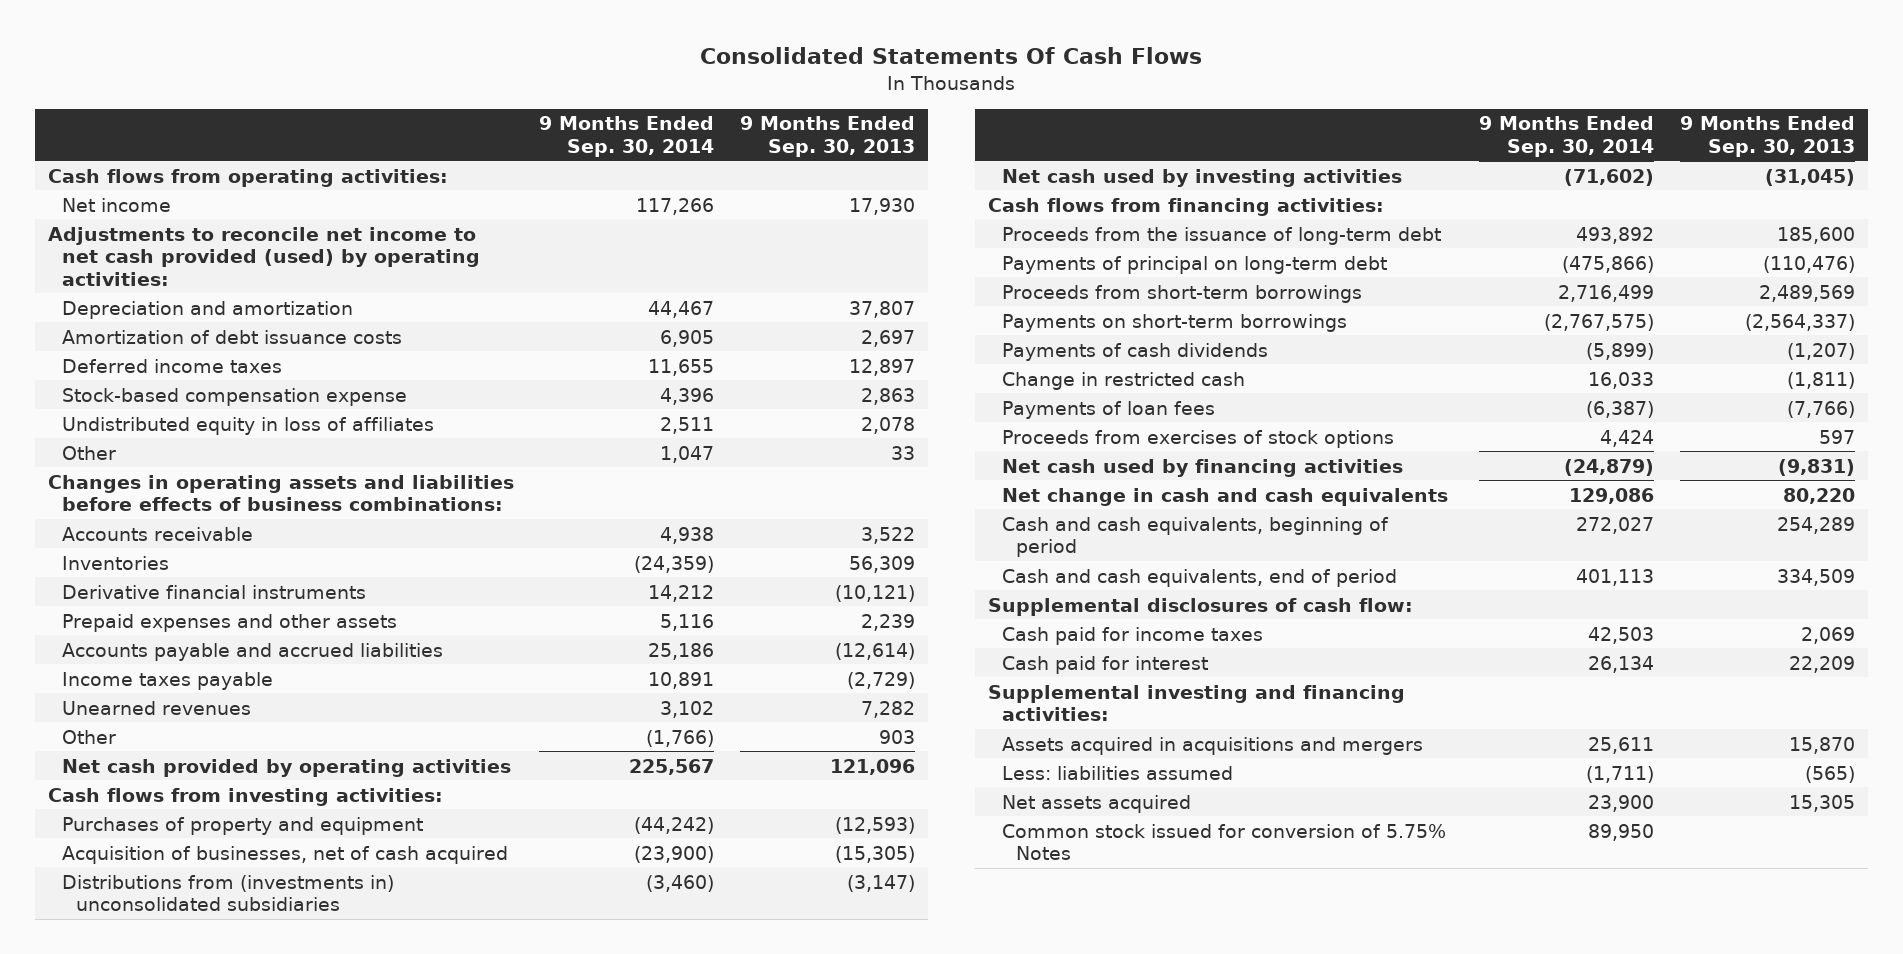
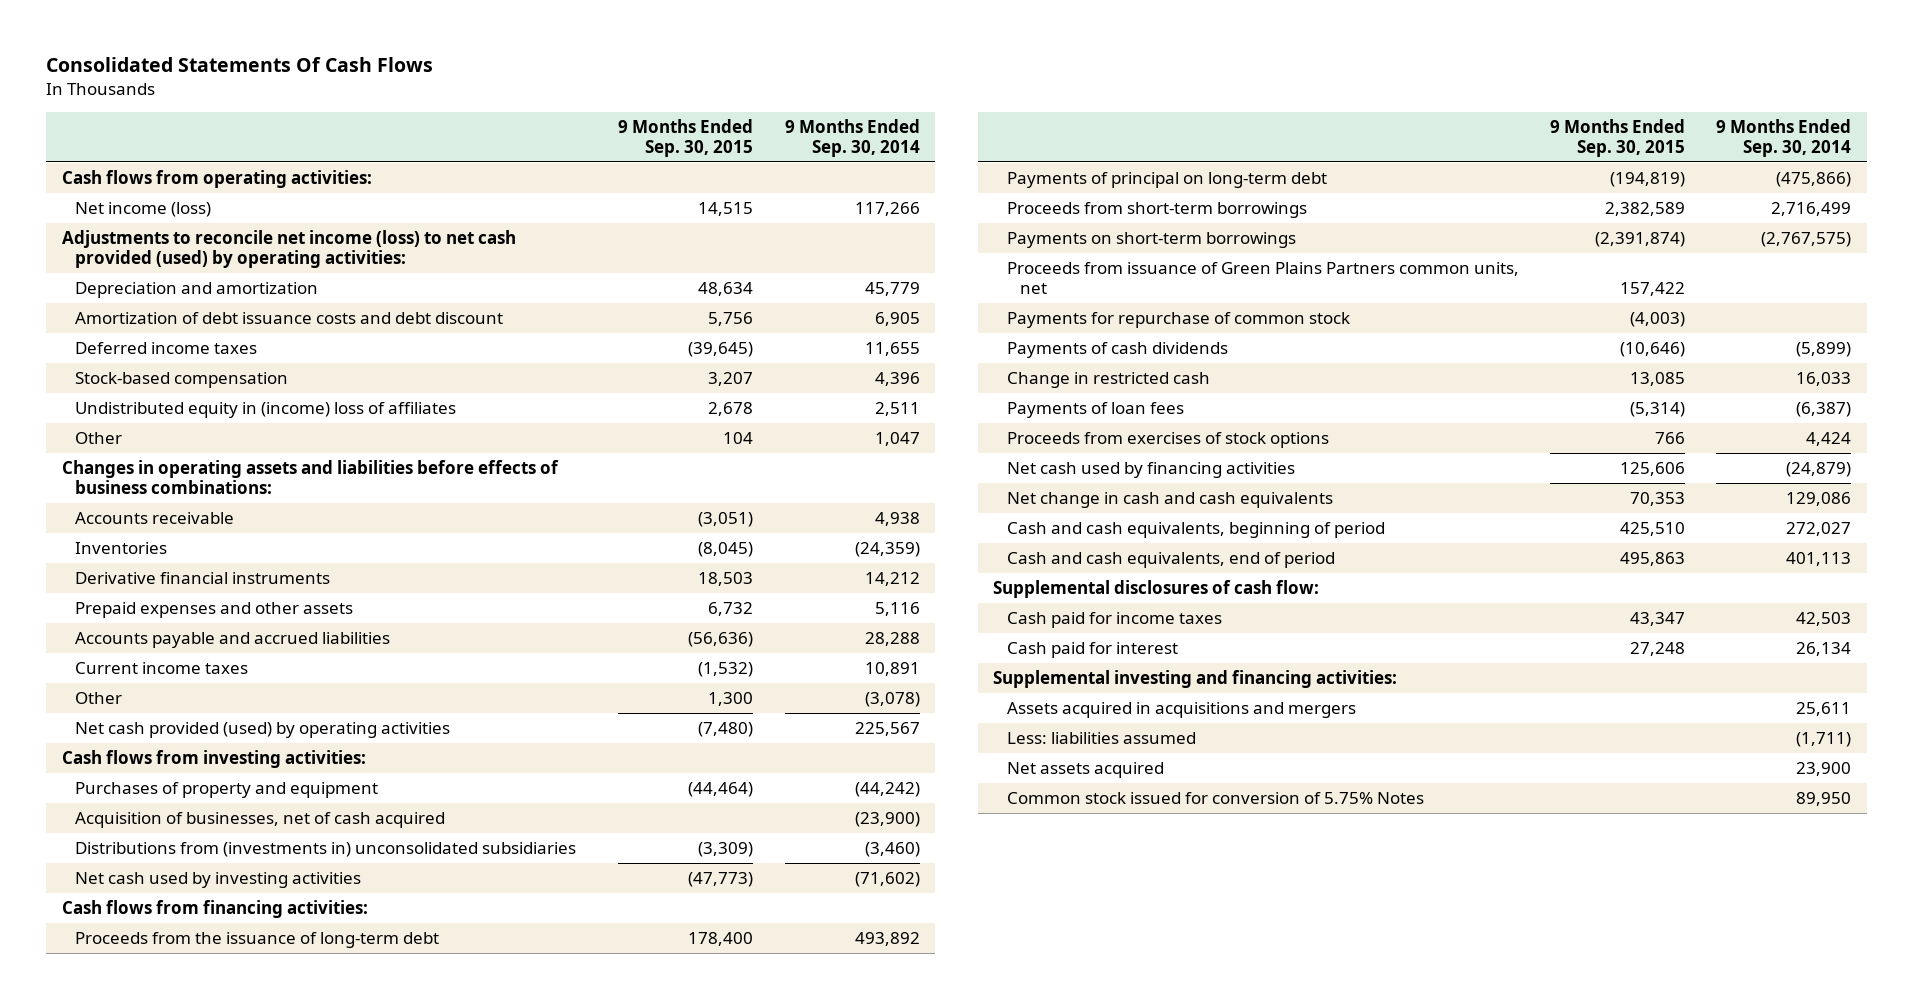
[739,116,915,157] 9 Months Ended Sep. 30, 2013 -> none
none -> [618,118,754,157] 9 Months Ended Sep. 30, 2015
[61,197,171,212] Net income -> [75,201,212,217] Net income (loss)
[47,226,480,286] Adjustments to reconcile net income to net cash provided (used) by operating activities: -> [61,229,516,268] Adjustments to reconcile net income (loss) to net cash provided (used) by operating activities:
[648,300,715,318] 44,467 -> [864,281,920,296] 45,779
[61,329,402,344] Amortization of debt issuance costs -> [75,311,504,324] Amortization of debt issuance costs and debt discount
[61,387,407,406] Stock-based compensation expense -> [75,371,289,388] Stock-based compensation
[61,416,434,435] Undistributed equity in loss of affiliates -> [75,401,457,418] Undistributed equity in (income) loss of affiliates
[61,700,251,715] Unearned revenues -> none
[648,642,715,660] 25,186 -> [864,631,920,646] 28,288
[61,671,273,690] Income taxes payable -> [75,661,249,674] Current income taxes
[646,729,715,747] (1,766) -> [864,691,920,707] (3,078)
[61,758,511,777] Net cash provided by operating activities -> [75,721,451,738] Net cash provided (used) by operating activities
none -> [1006,261,1519,294] Proceeds from issuance of Green Plains Partners common units, net
none -> [1006,311,1350,328] Payments for repurchase of common stock

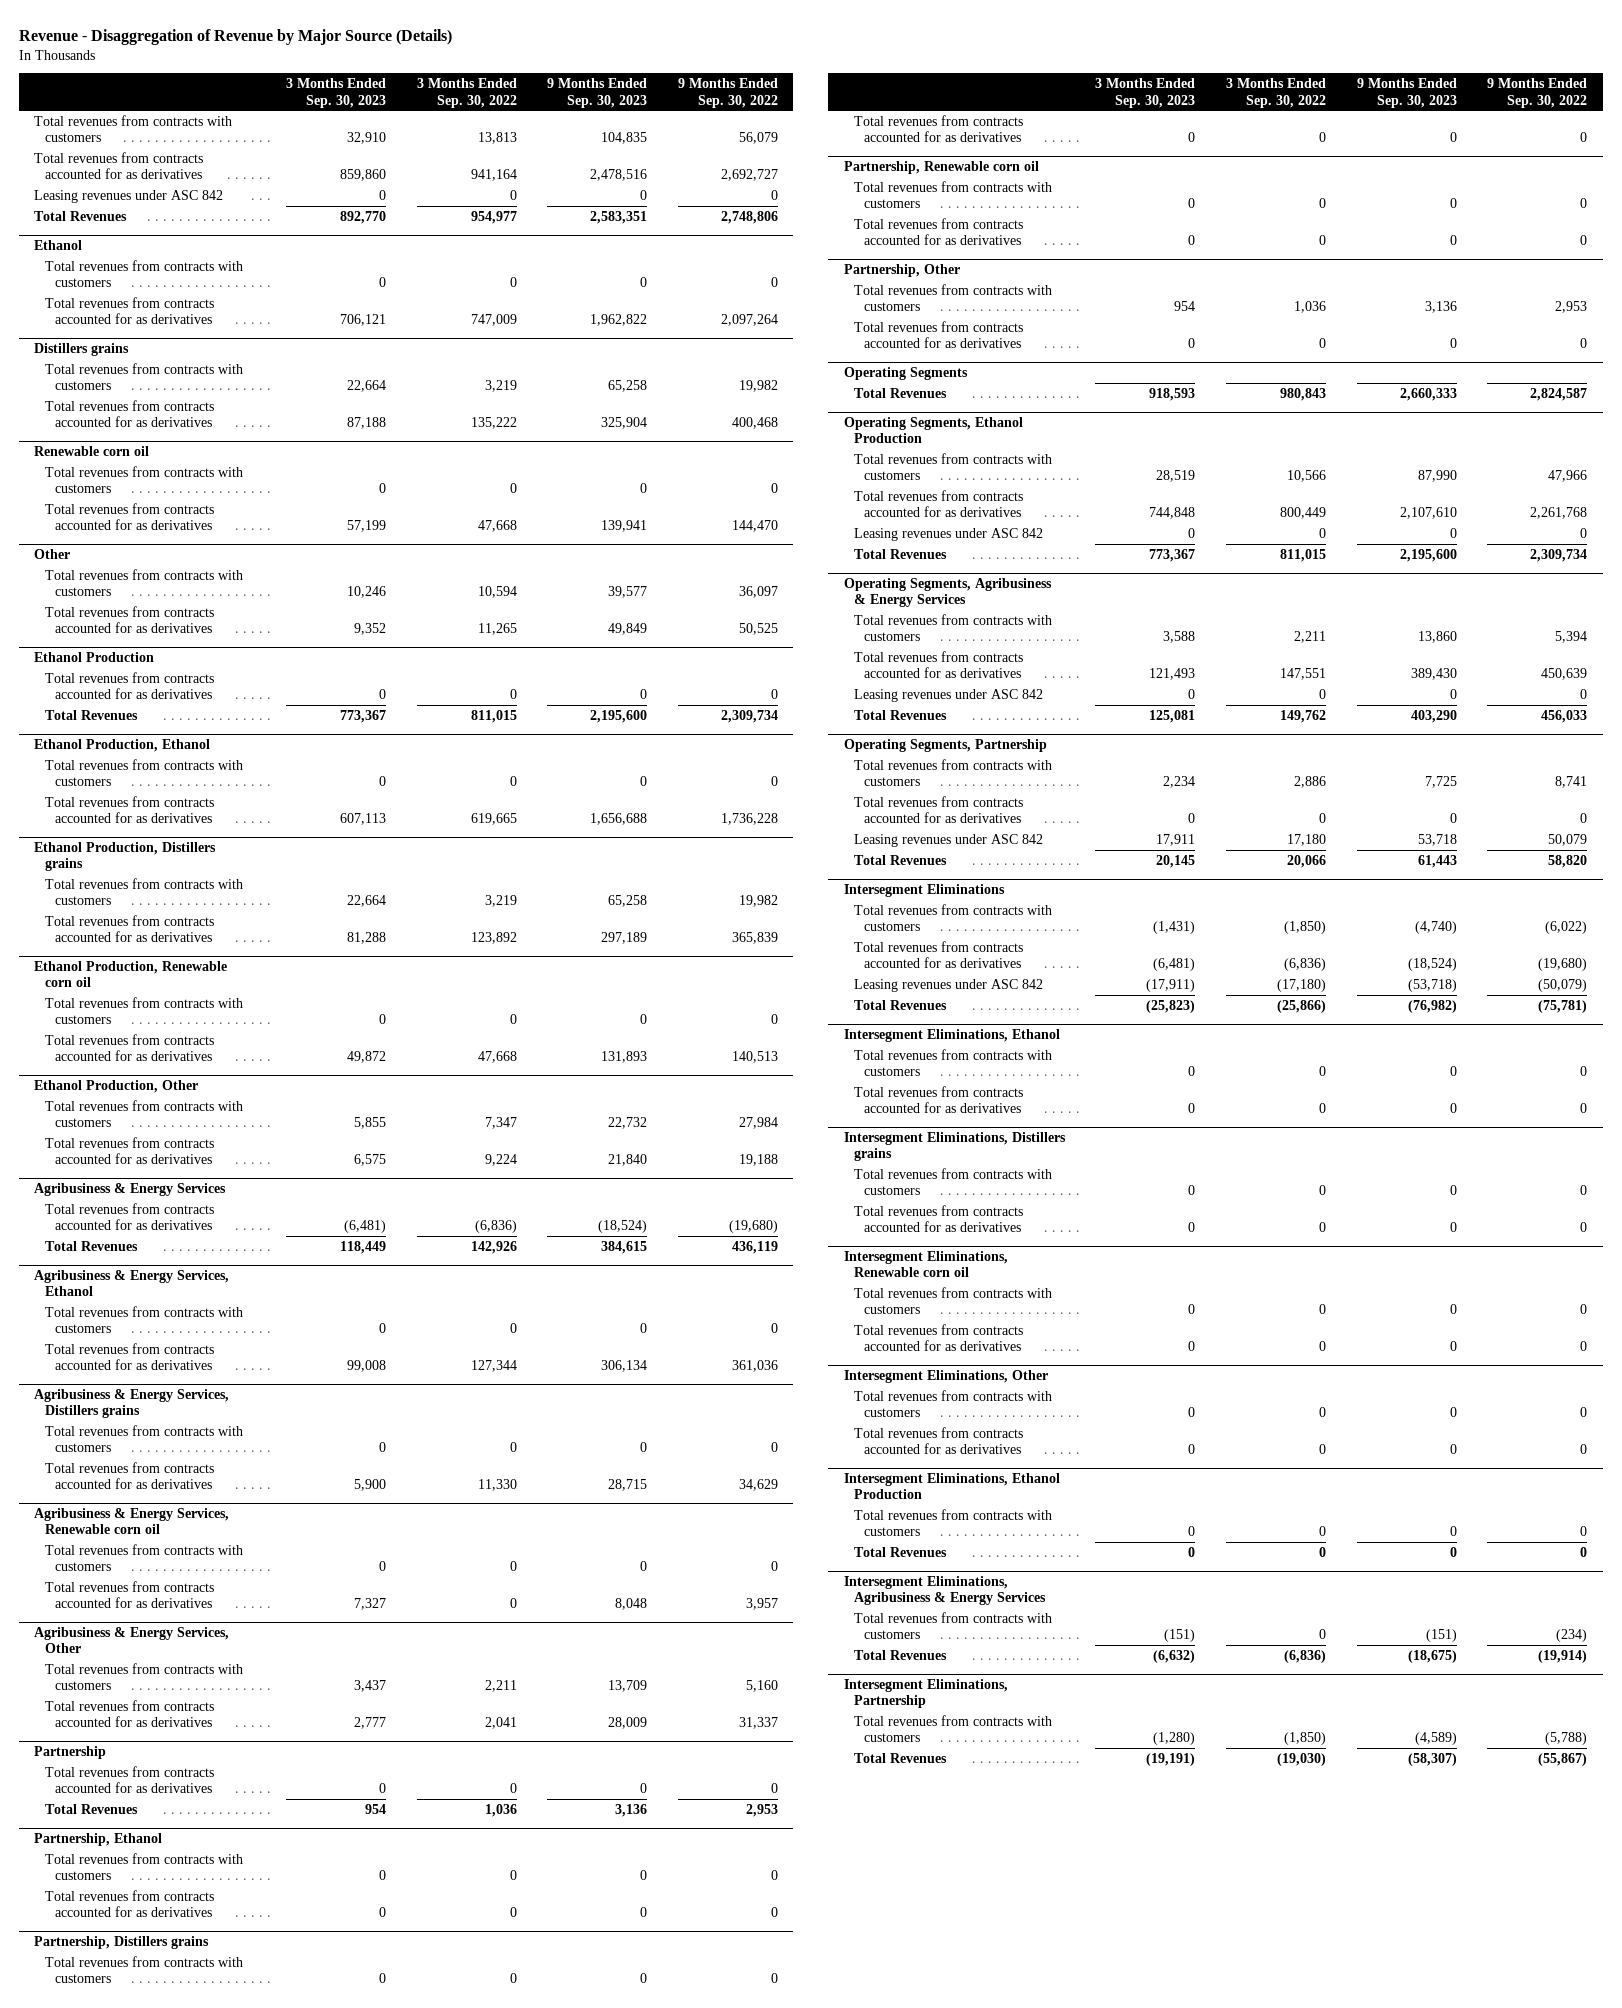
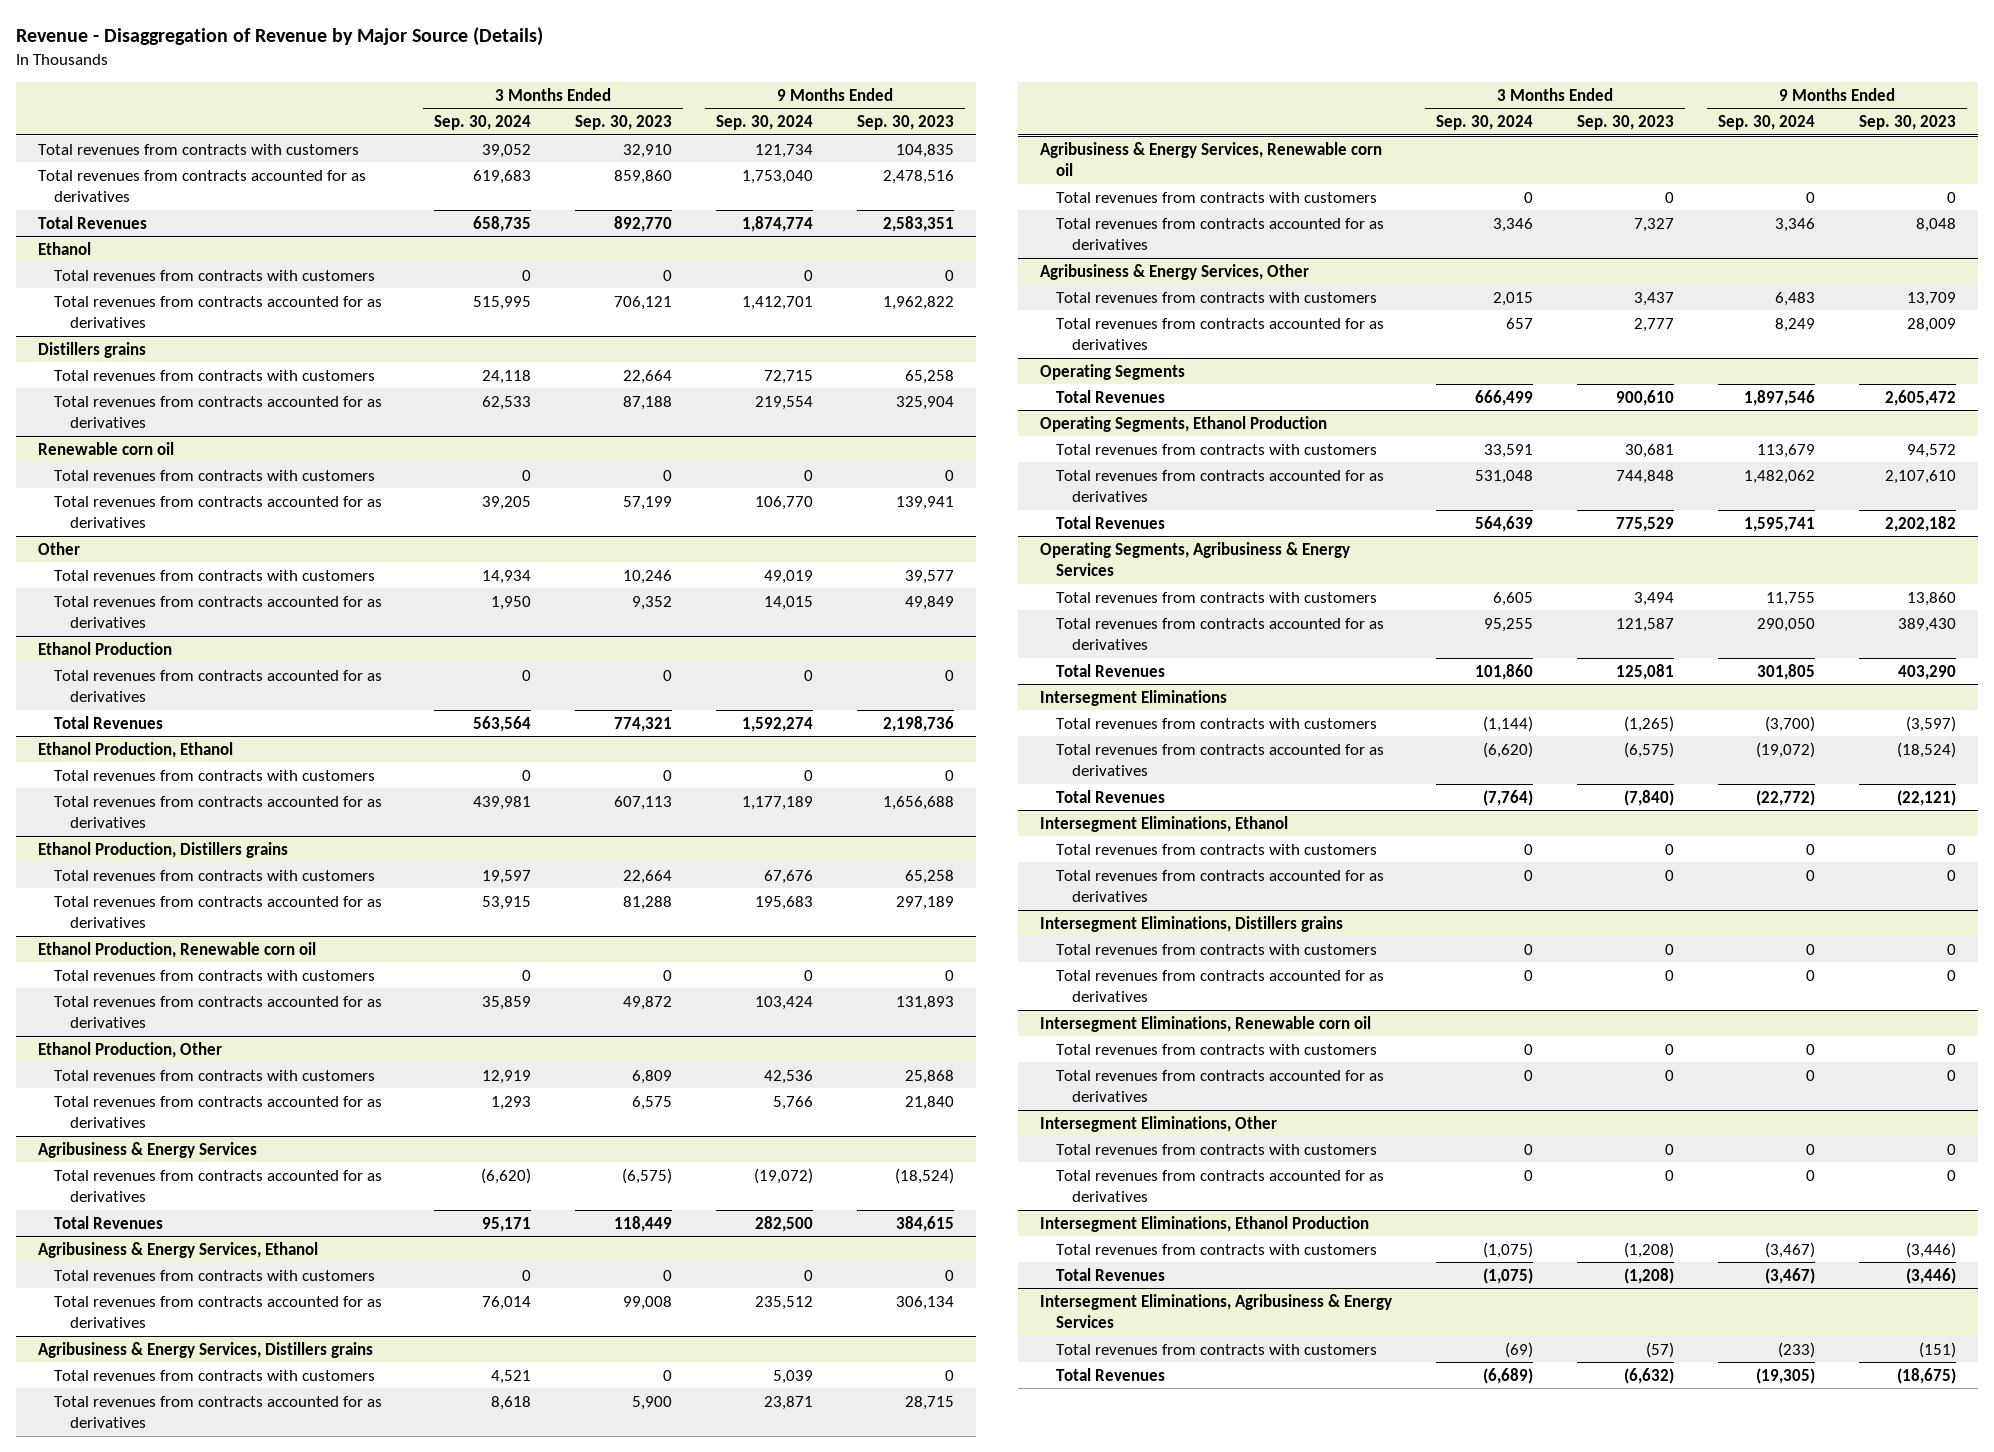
[416,78,517,108] 3 Months Ended Sep. 30, 2022 -> none
[678,78,779,108] 9 Months Ended Sep. 30, 2022 -> none
none -> [433,115,531,131] Sep. 30, 2024
none -> [715,115,813,131] Sep. 30, 2024
[34,189,224,203] Leasing revenues under ASC 842 -> none
[340,709,387,723] 773,367 -> [613,716,672,732] 774,321
[590,709,648,723] 2,195,600 -> [882,715,954,732] 2,198,736
[354,1117,387,1130] 5,855 -> [631,1069,672,1084] 6,809
[608,1117,648,1130] 22,732 -> [904,1069,954,1084] 25,868
[344,1220,387,1234] (6,481) -> [621,1167,672,1184] (6,575)
[34,1745,107,1759] Partnership -> none
[44,1765,214,1794] Total revenues from contracts accounted for as derivatives -> none
[44,1803,138,1814] Total Revenues -> none
[34,1832,163,1846] Partnership, Ethanol -> none
[44,1852,243,1881] Total revenues from contracts with customers -> none
[44,1889,214,1918] Total revenues from contracts accounted for as derivatives -> none
[34,1935,210,1949] Partnership, Distillers grains -> none
[44,1955,243,1984] Total revenues from contracts with customers -> none
[853,114,1023,143] Total revenues from contracts accounted for as derivatives -> none
[843,160,1039,174] Partnership, Renewable corn oil -> none
[853,180,1052,209] Total revenues from contracts with customers -> none
[853,217,1023,246] Total revenues from contracts accounted for as derivatives -> none
[843,263,960,277] Partnership, Other -> none
[853,283,1052,312] Total revenues from contracts with customers -> none
[853,320,1023,349] Total revenues from contracts accounted for as derivatives -> none
[1149,387,1196,401] 918,593 -> [1616,389,1675,406] 900,610
[1399,387,1457,401] 2,660,333 -> [1885,389,1957,406] 2,605,472
[1156,470,1196,483] 28,519 -> [1625,443,1675,458] 30,681
[1417,470,1457,483] 87,990 -> [1907,443,1957,458] 94,572
[853,527,1043,541] Leasing revenues under ASC 842 -> none
[1149,548,1196,562] 773,367 -> [1616,516,1675,532] 775,529
[1399,548,1457,562] 2,195,600 -> [1885,515,1957,532] 2,202,182
[853,688,1043,702] Leasing revenues under ASC 842 -> none
[1163,631,1196,644] 3,588 -> [1634,591,1675,606] 3,494
[1149,668,1196,681] 121,493 -> [1616,617,1675,632] 121,587
[843,738,1047,752] Operating Segments, Partnership -> none
[853,758,1052,787] Total revenues from contracts with customers -> none
[853,795,1023,824] Total revenues from contracts accounted for as derivatives -> none
[853,833,1043,847] Leasing revenues under ASC 842 -> none
[853,854,947,865] Total Revenues -> none
[853,978,1043,992] Leasing revenues under ASC 842 -> none
[1153,921,1196,935] (1,431) -> [1624,715,1675,732] (1,265)
[1414,921,1457,935] (4,740) -> [1906,715,1957,732] (3,597)
[1153,958,1196,972] (6,481) -> [1624,741,1675,758] (6,575)
[1146,999,1196,1013] (25,823) -> [1624,789,1675,806] (7,840)
[1407,999,1457,1013] (76,982) -> [1897,789,1957,806] (22,121)
[1188,1526,1196,1537] 0 -> [1624,1241,1675,1258] (1,208)
[1449,1526,1457,1537] 0 -> [1906,1241,1957,1258] (3,446)
[1188,1546,1196,1557] 0 -> [1624,1267,1675,1284] (1,208)
[1449,1546,1457,1557] 0 -> [1906,1267,1957,1284] (3,446)
[1164,1629,1196,1643] (151) -> [1646,1341,1675,1358] (57)
[843,1678,1008,1709] Intersegment Eliminations, Partnership -> none
[853,1714,1052,1743] Total revenues from contracts with customers -> none
[853,1752,947,1763] Total Revenues -> none

